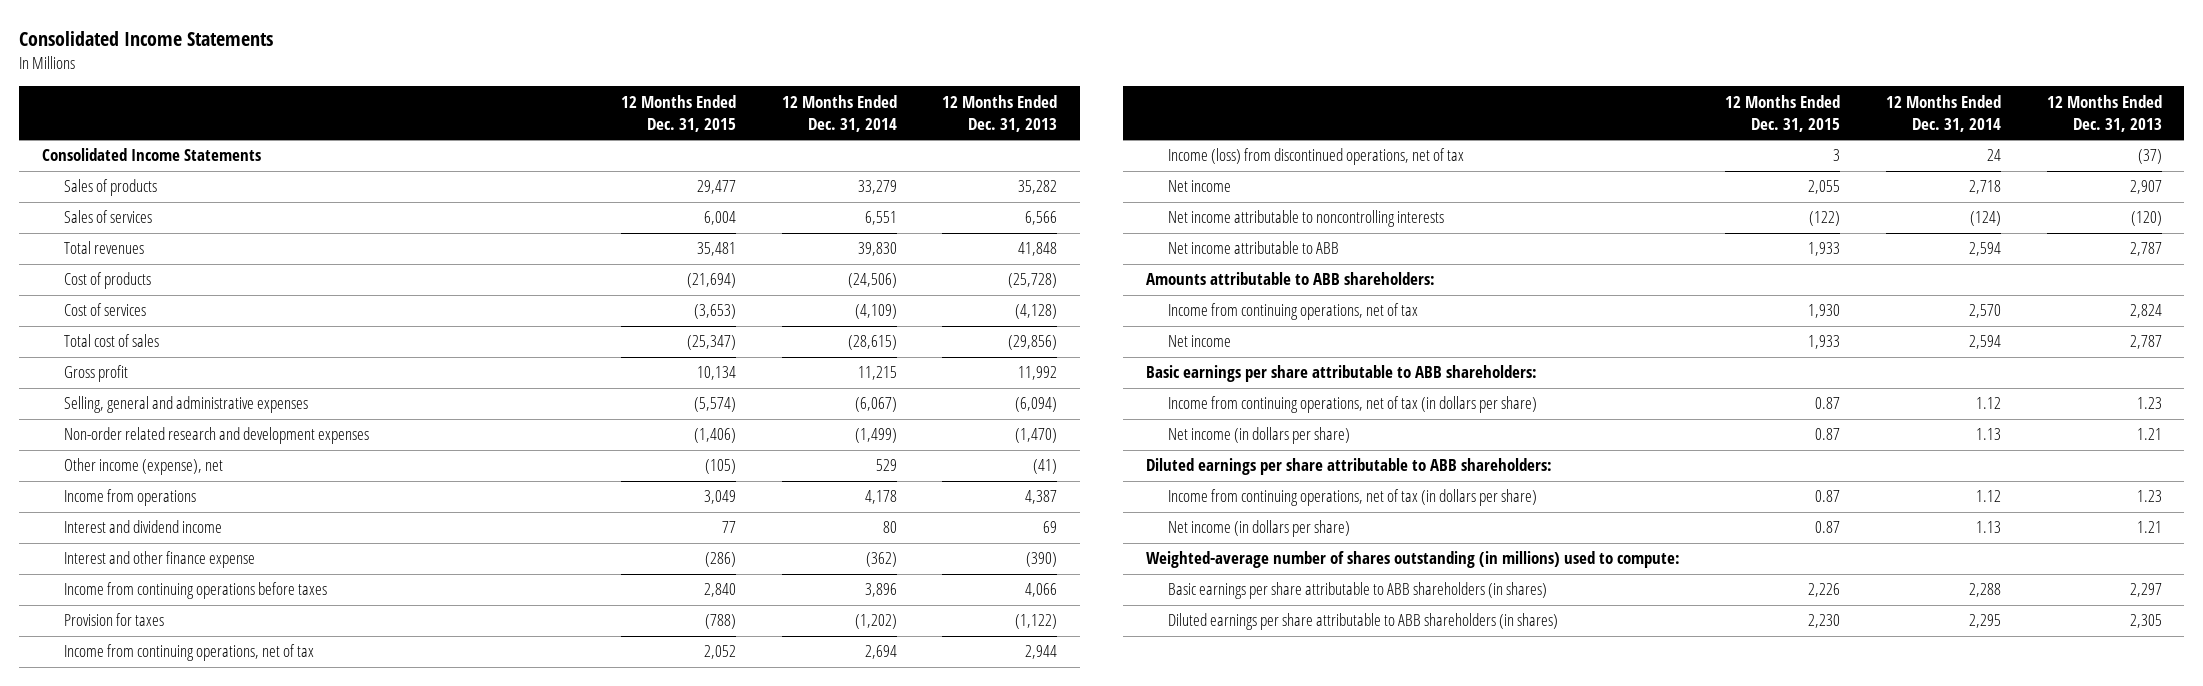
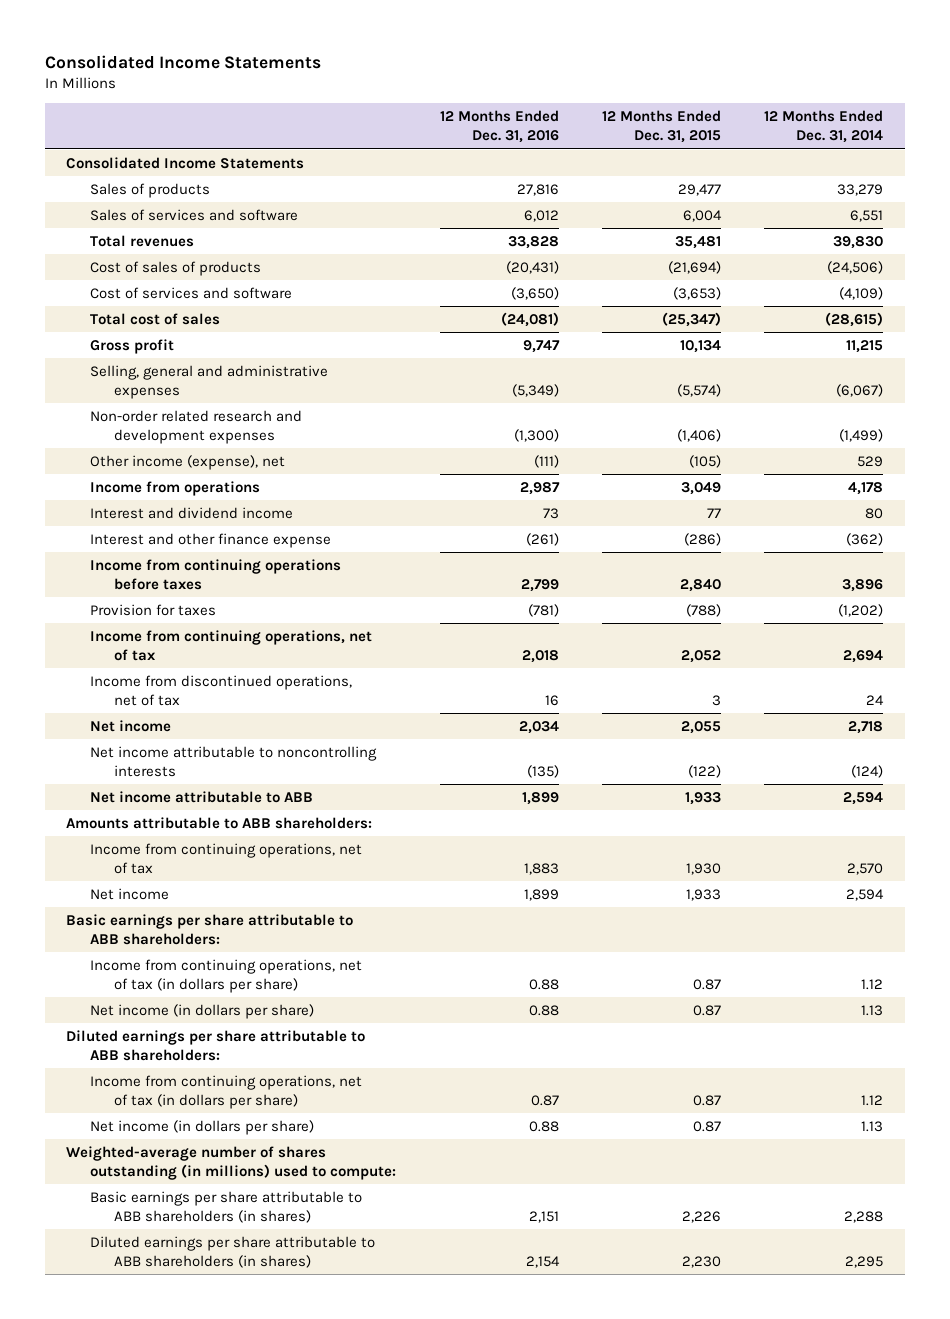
[942,94,1058,133] 12 Months Ended Dec. 31, 2013 -> none
none -> [439,110,559,144] 12 Months Ended Dec. 31, 2016
[63,210,152,224] Sales of services -> [90,208,299,221] Sales of services and software
[63,272,151,290] Cost of products -> [90,260,262,276] Cost of sales of products
[63,303,146,317] Cost of services -> [90,286,293,299] Cost of services and software
[1167,148,1464,166] Income (loss) from discontinued operations, net of tax -> [90,674,353,707] Income from discontinued operations, net of tax

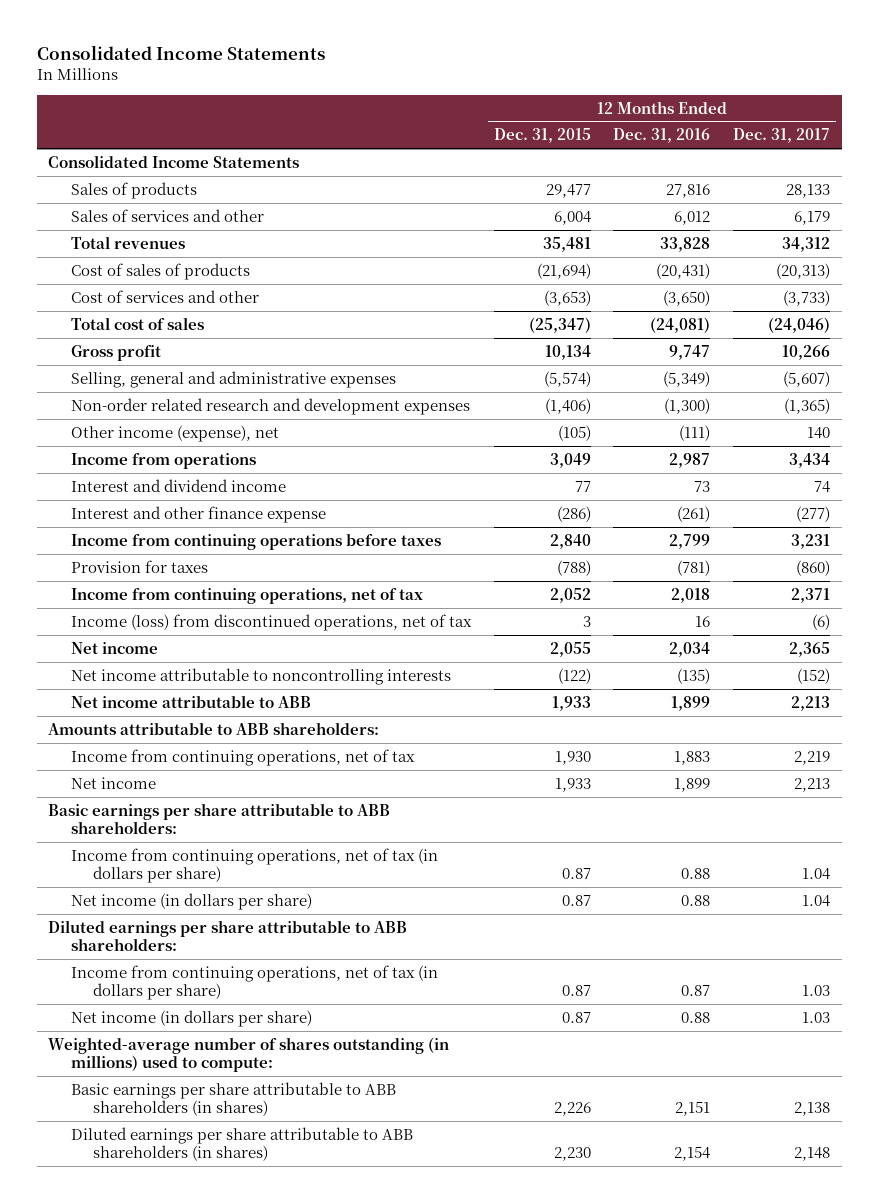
[764,110,884,144] 12 Months Ended Dec. 31, 2014 -> none
none -> [733,128,831,144] Dec. 31, 2017
[90,208,299,221] Sales of services and software -> [70,208,264,222] Sales of services and other
[90,286,293,299] Cost of services and software -> [70,289,259,303] Cost of services and other
[90,674,353,707] Income from discontinued operations, net of tax -> [70,613,472,631] Income (loss) from discontinued operations, net of tax

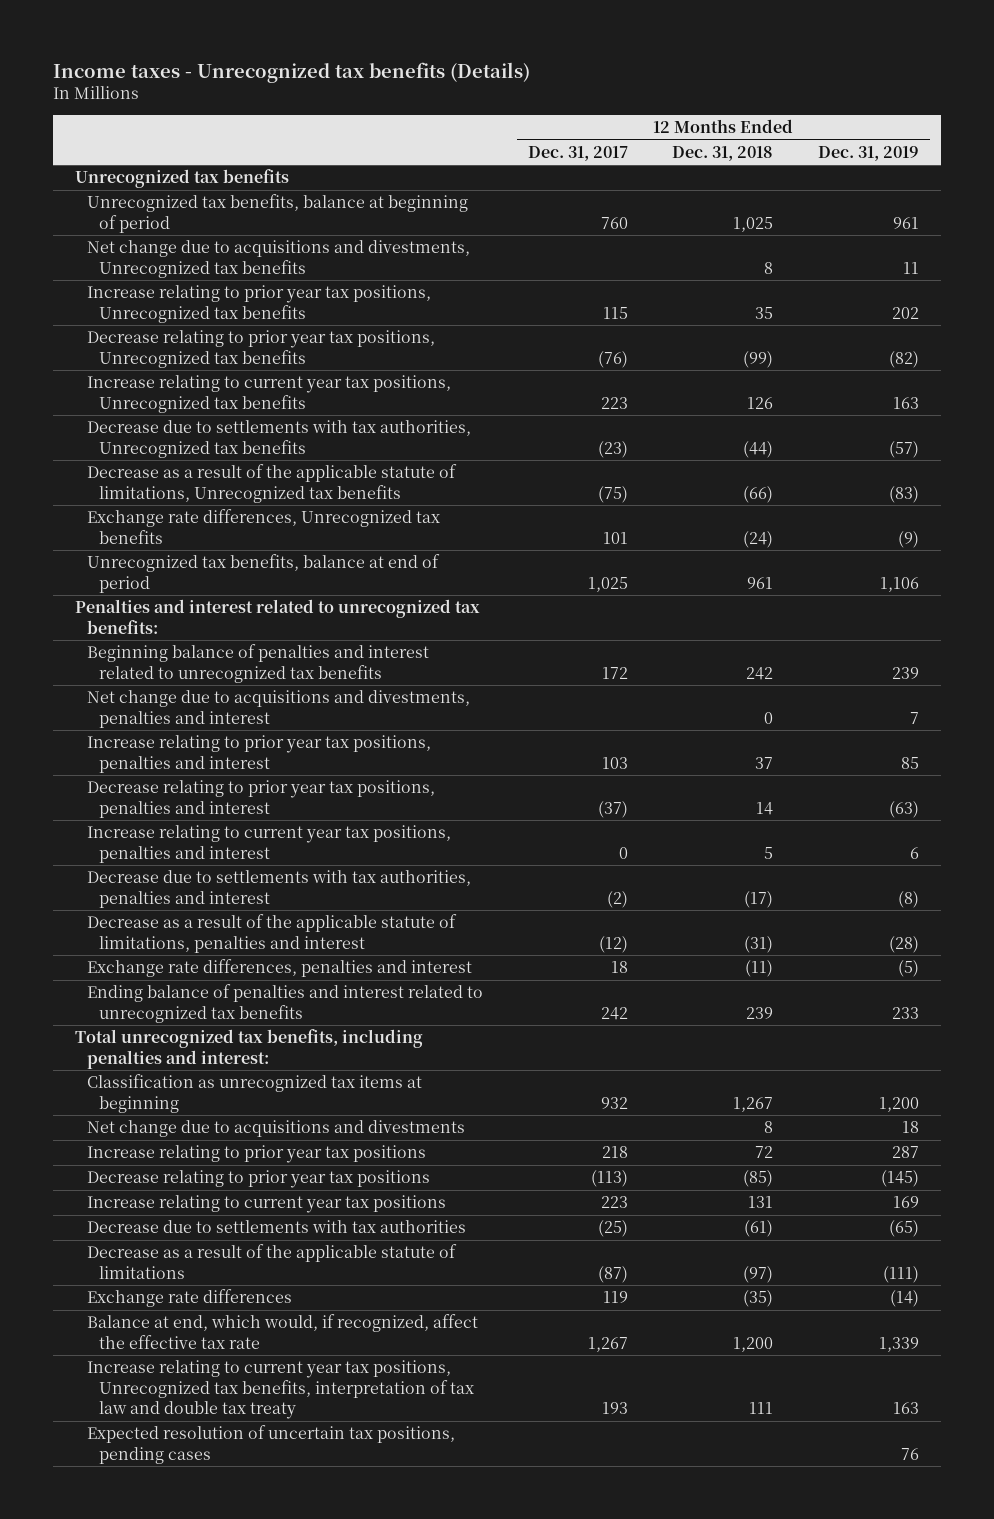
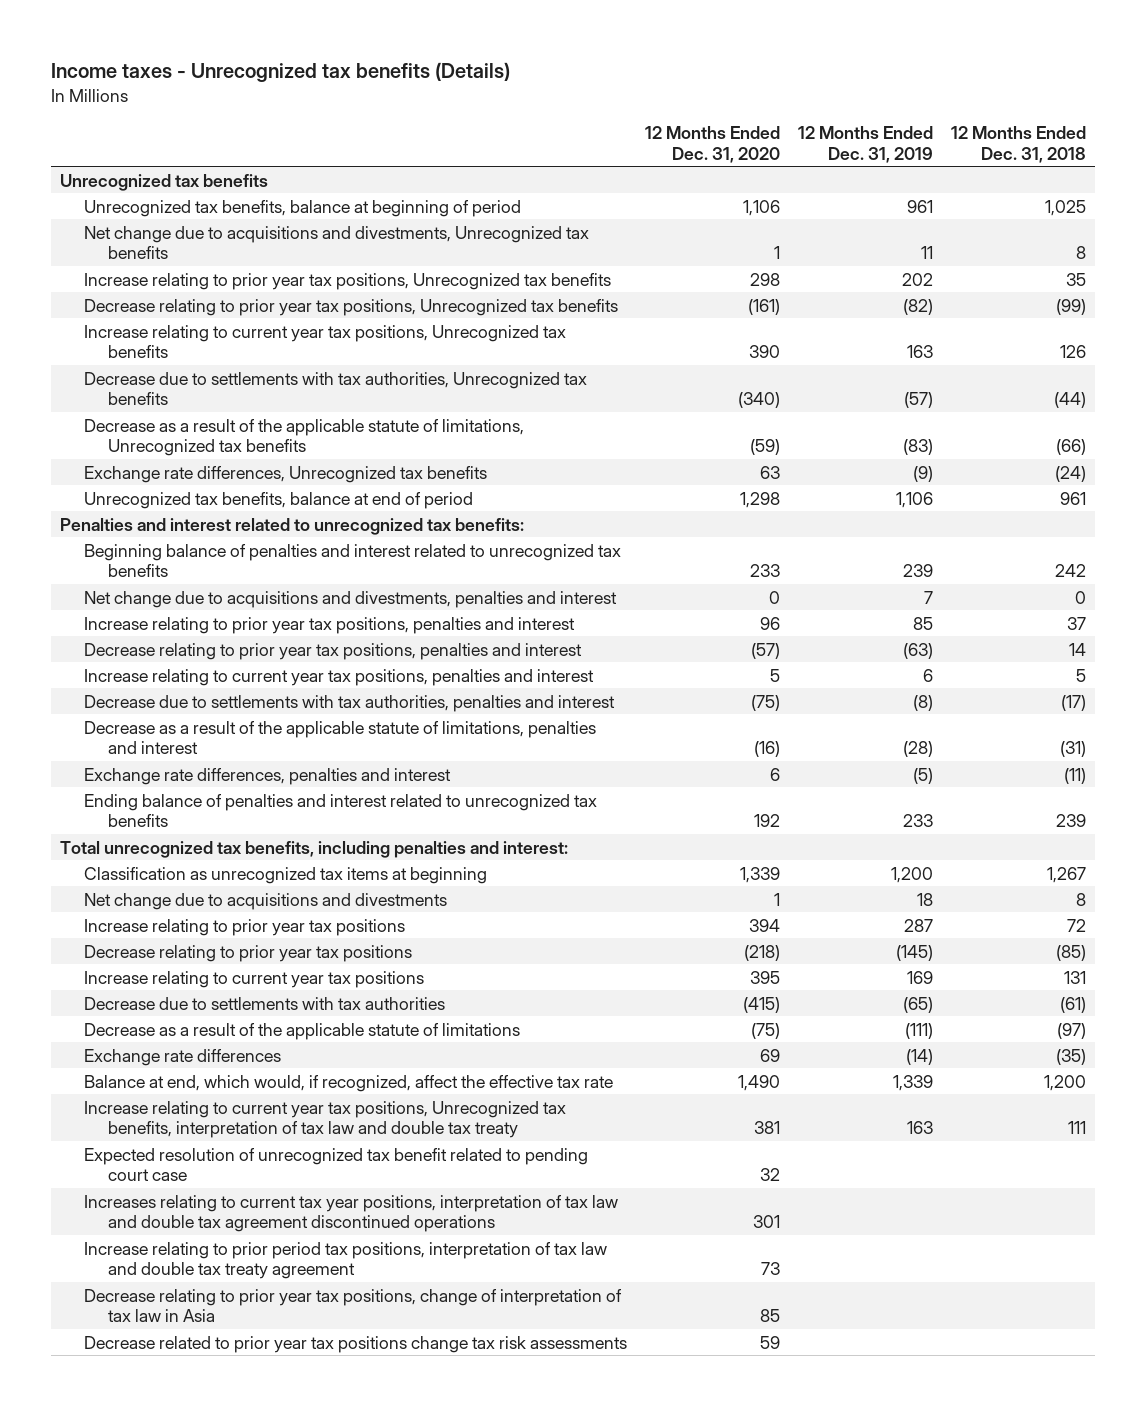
[527,145,628,161] Dec. 31, 2017 -> none
none -> [644,125,780,163] 12 Months Ended Dec. 31, 2020
[87,1425,456,1464] Expected resolution of uncertain tax positions, pending cases -> none
none -> [83,1147,588,1182] Expected resolution of unrecognized tax benefit related to pending court case
none -> [83,1194,618,1233] Increases relating to current tax year positions, interpretation of tax law and double tax agreement discontinued operations
none -> [83,1241,607,1280] Increase relating to prior period tax positions, interpretation of tax law and double tax treaty agreement
none -> [83,1288,622,1323] Decrease relating to prior year tax positions, change of interpretation of tax law in Asia
none -> [83,1335,627,1353] Decrease related to prior year tax positions change tax risk assessments

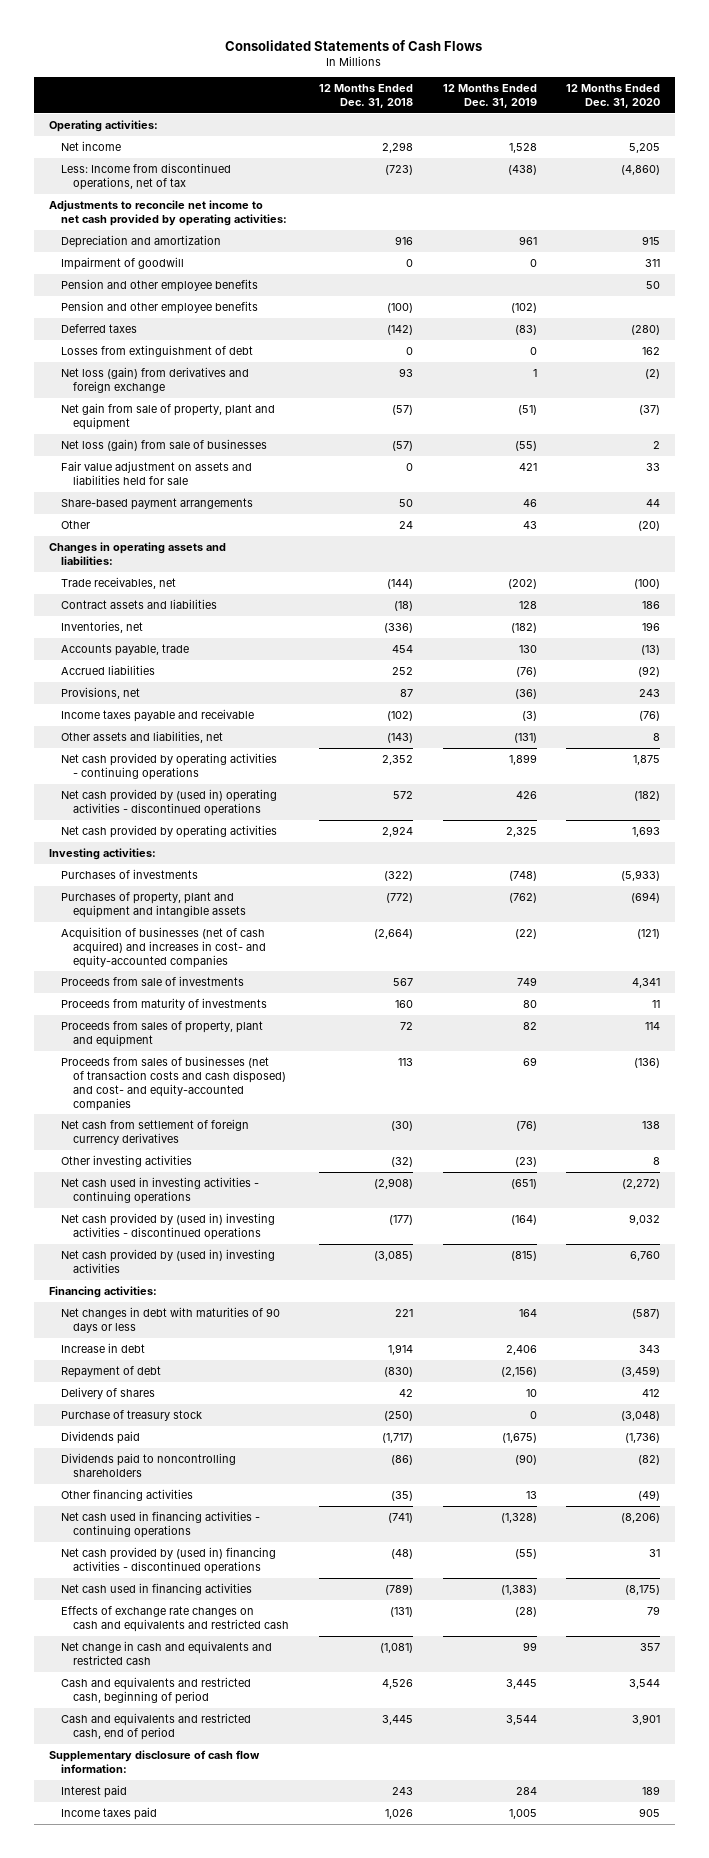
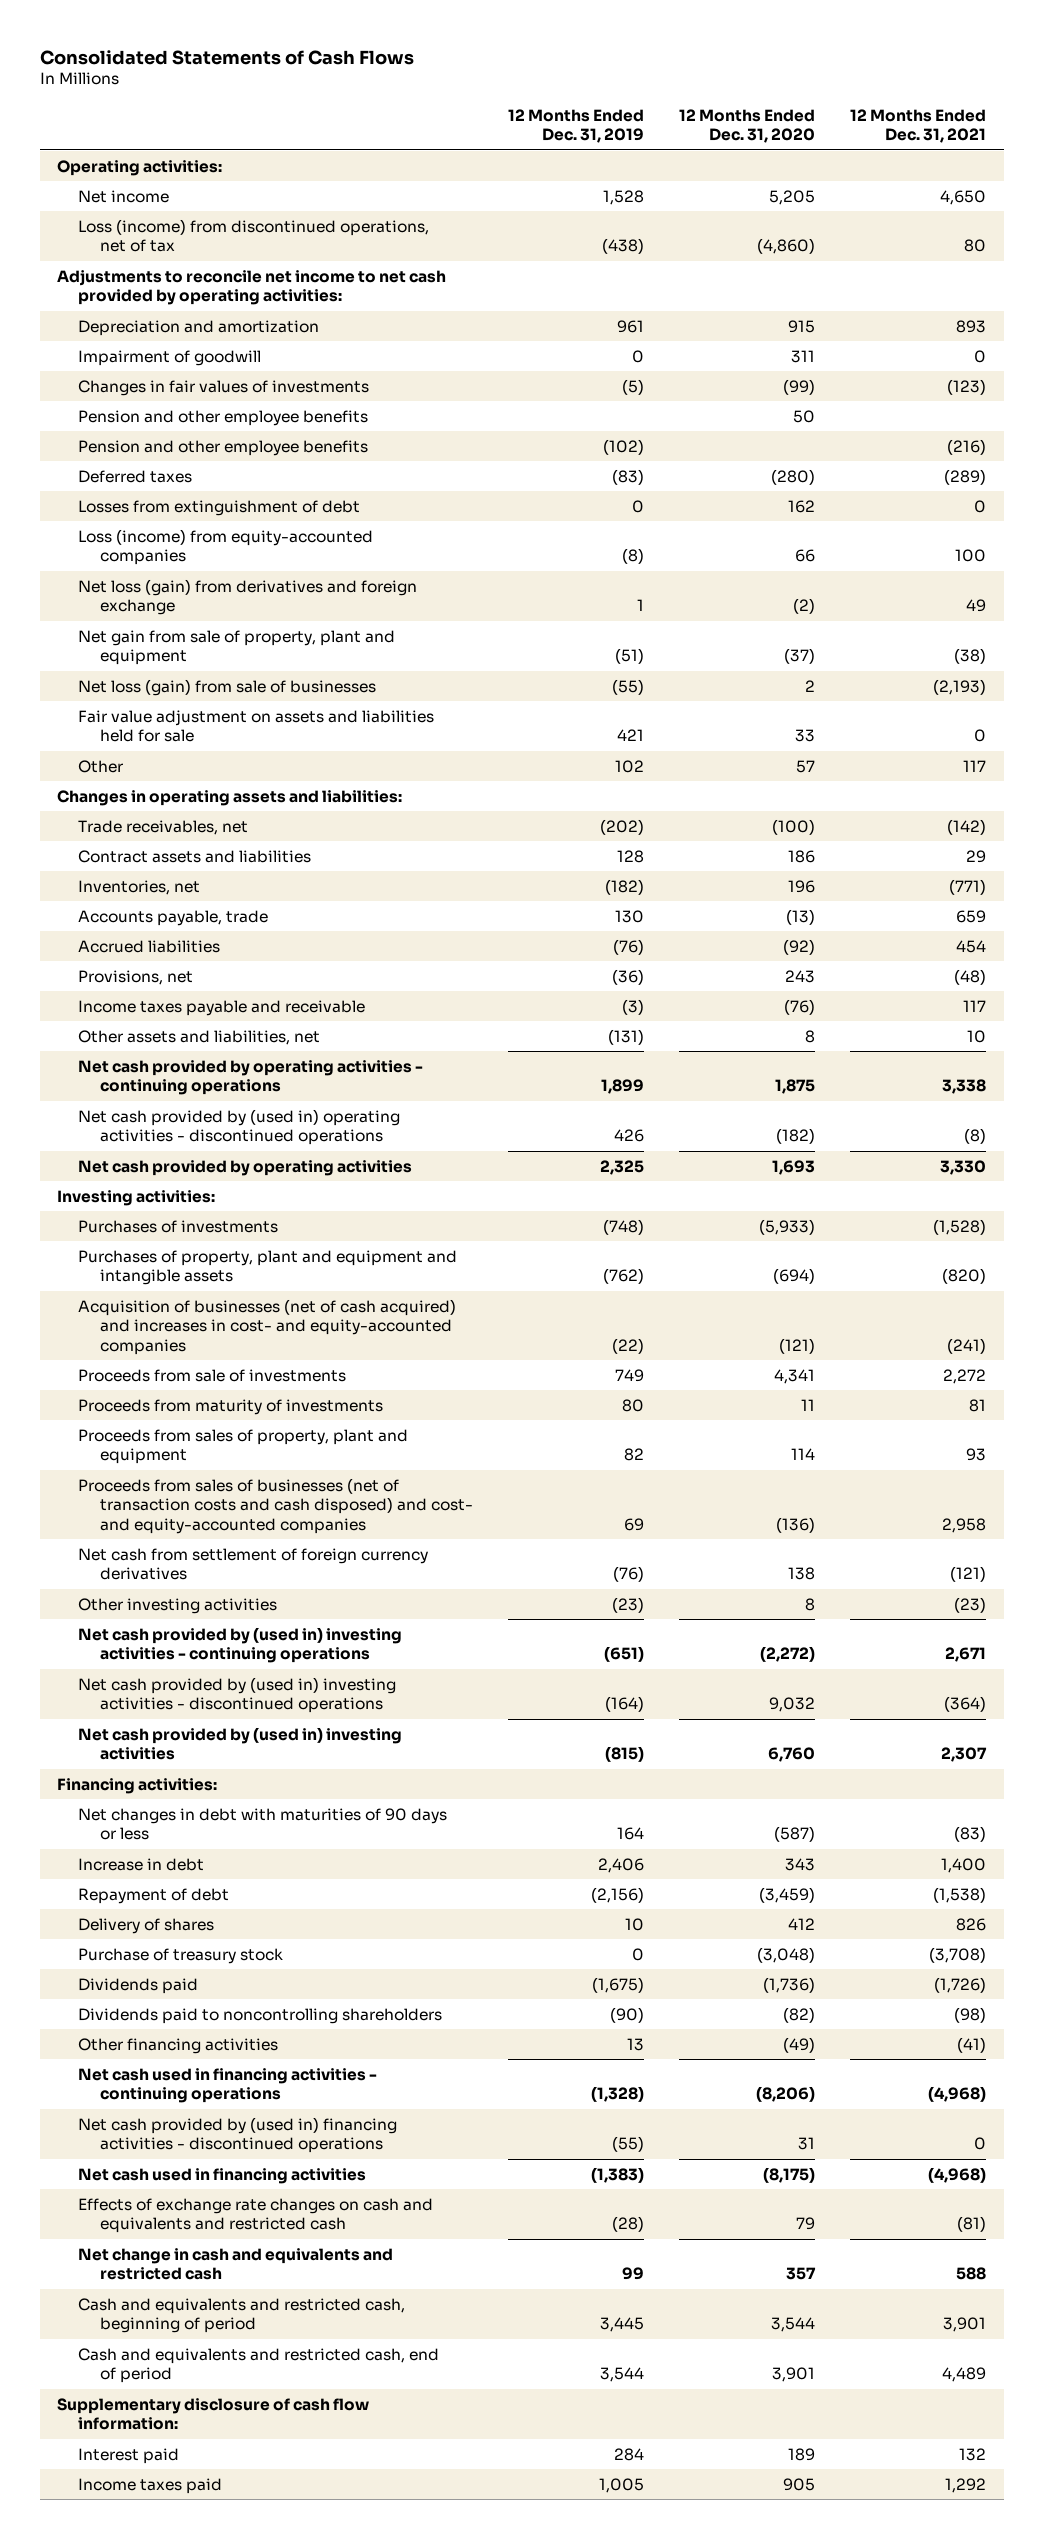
[318,84,413,109] 12 Months Ended Dec. 31, 2018 -> none
none -> [850,108,987,144] 12 Months Ended Dec. 31, 2021
[60,162,231,190] Less: Income from discontinued operations, net of tax -> [78,218,430,253] Loss (income) from discontinued operations, net of tax
none -> [78,379,370,396] Changes in fair values of investments
none -> [78,528,374,566] Loss (income) from equity-accounted companies
[60,497,253,510] Share-based payment arrangements -> none
[522,520,537,529] 43 -> [614,759,644,773] 102
[638,520,661,531] (20) -> [796,759,816,773] 57
[60,1176,259,1204] Net cash used in investing activities - continuing operations -> [78,1626,403,1664] Net cash provided by (used in) investing activities - continuing operations

